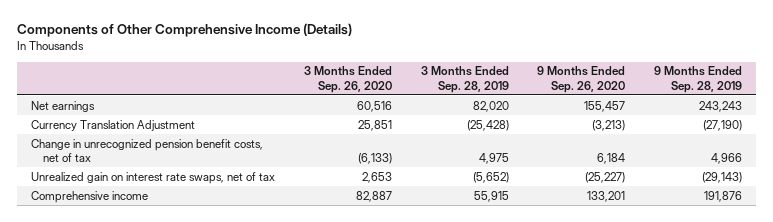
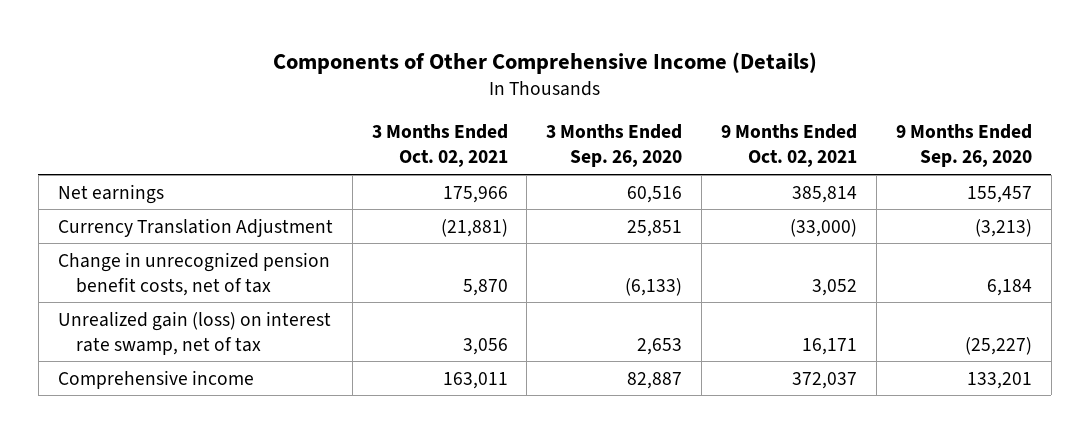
[420,66,509,93] 3 Months Ended Sep. 28, 2019 -> none
[654,66,743,93] 9 Months Ended Sep. 28, 2019 -> none
none -> [371,124,508,168] 3 Months Ended Oct. 02, 2021
none -> [721,124,858,168] 9 Months Ended Oct. 02, 2021
[30,171,275,184] Unrealized gain on interest rate swaps, net of tax -> [57,310,331,355] Unrealized gain (loss) on interest rate swamp, net of tax

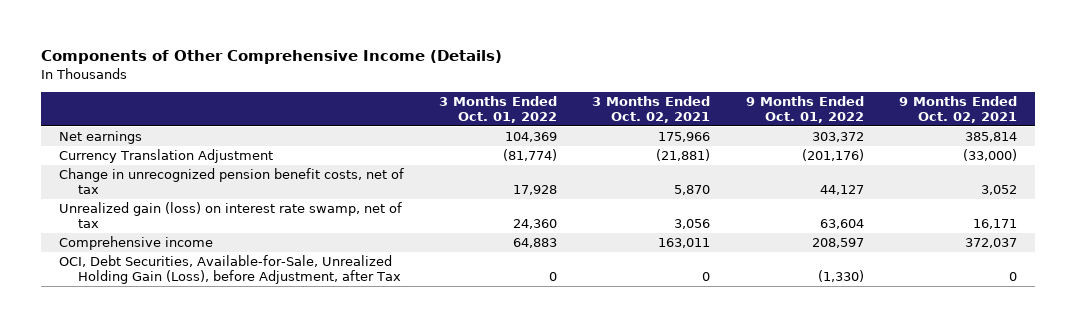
[546,124,683,168] 3 Months Ended Sep. 26, 2020 -> none
[895,124,1032,168] 9 Months Ended Sep. 26, 2020 -> none
none -> [439,96,558,124] 3 Months Ended Oct. 01, 2022
none -> [745,96,864,124] 9 Months Ended Oct. 01, 2022
none -> [58,255,401,285] OCI, Debt Securities, Available-for-Sale, Unrealized Holding Gain (Loss), before Adjustment, after Tax

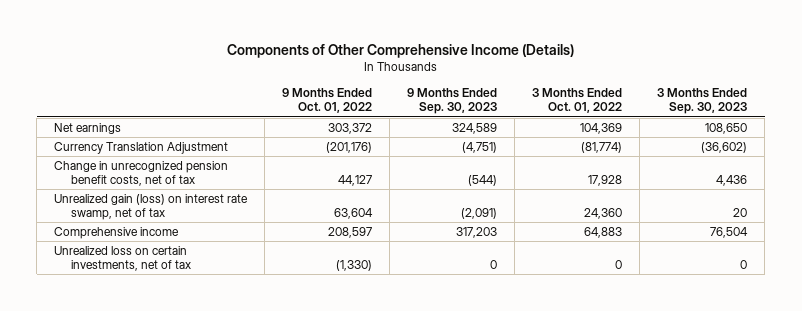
[592,96,711,124] 3 Months Ended Oct. 02, 2021 -> none
[898,96,1017,124] 9 Months Ended Oct. 02, 2021 -> none
none -> [407,88,498,115] 9 Months Ended Sep. 30, 2023
none -> [657,88,748,115] 3 Months Ended Sep. 30, 2023
[58,255,401,285] OCI, Debt Securities, Available-for-Sale, Unrealized Holding Gain (Loss), before Adjustment, after Tax -> [54,245,191,271] Unrealized loss on certain investments, net of tax

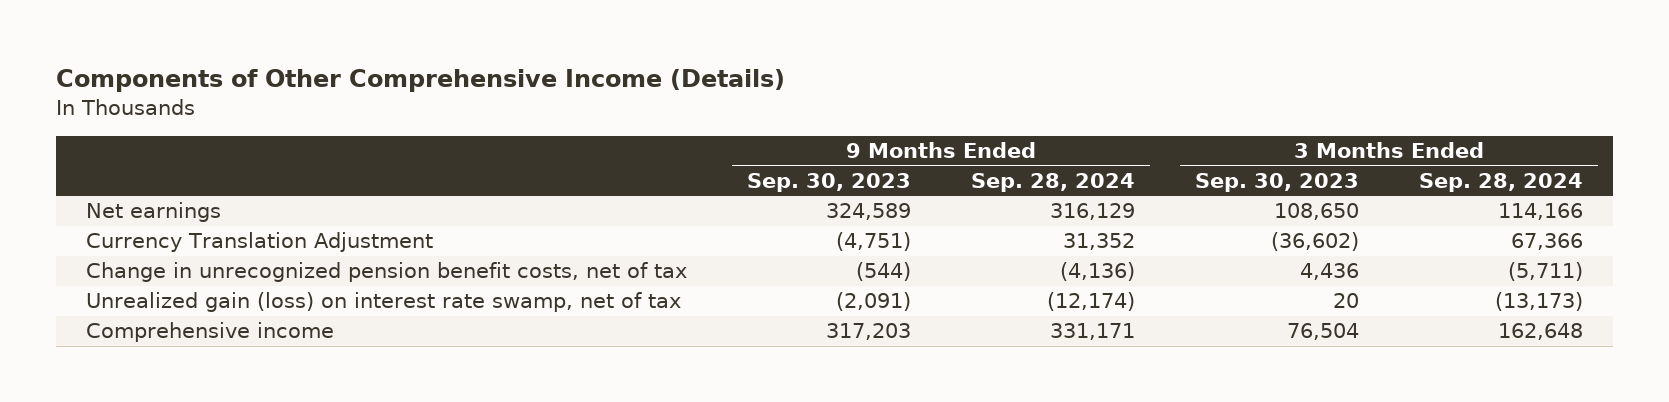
[282,88,373,114] 9 Months Ended Oct. 01, 2022 -> none
[532,88,623,114] 3 Months Ended Oct. 01, 2022 -> none
none -> [970,172,1135,192] Sep. 28, 2024
none -> [1419,172,1584,192] Sep. 28, 2024
[54,245,191,271] Unrealized loss on certain investments, net of tax -> none

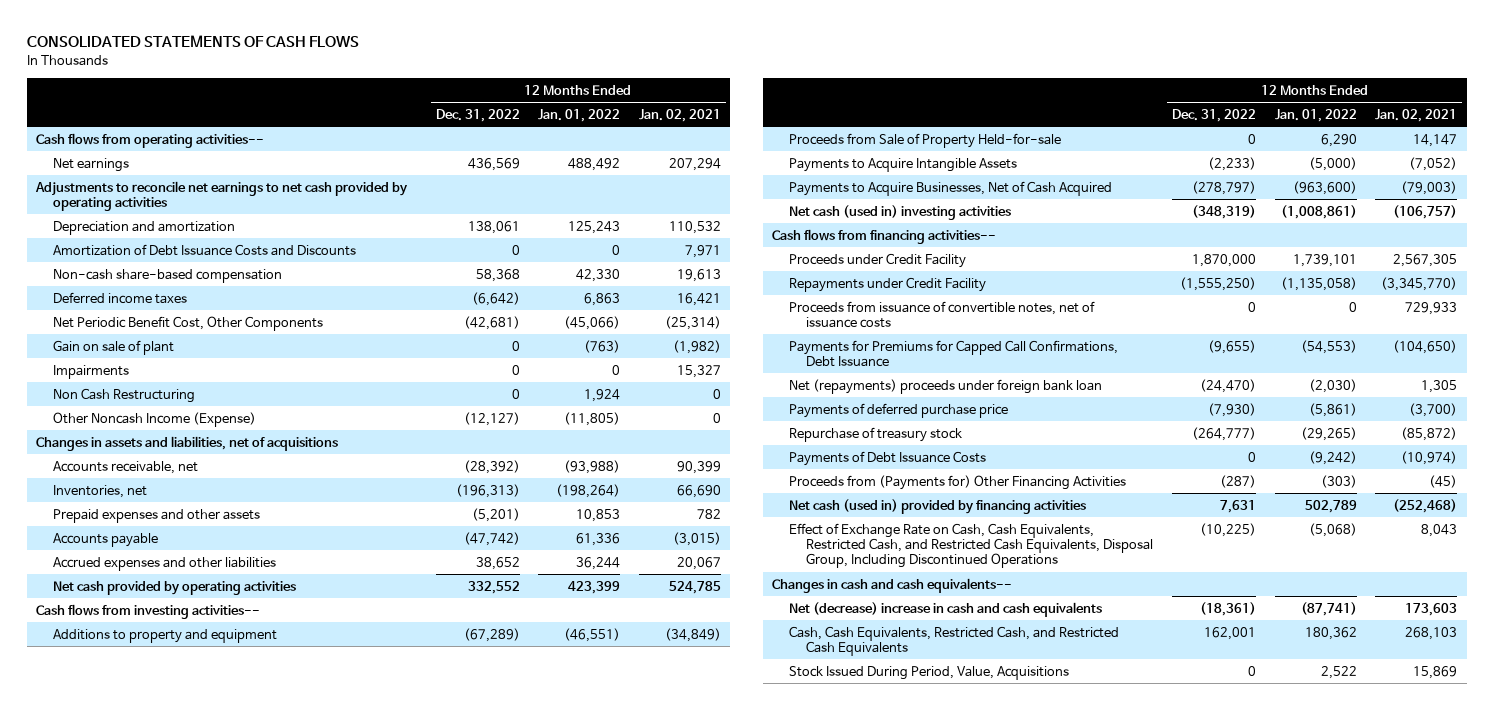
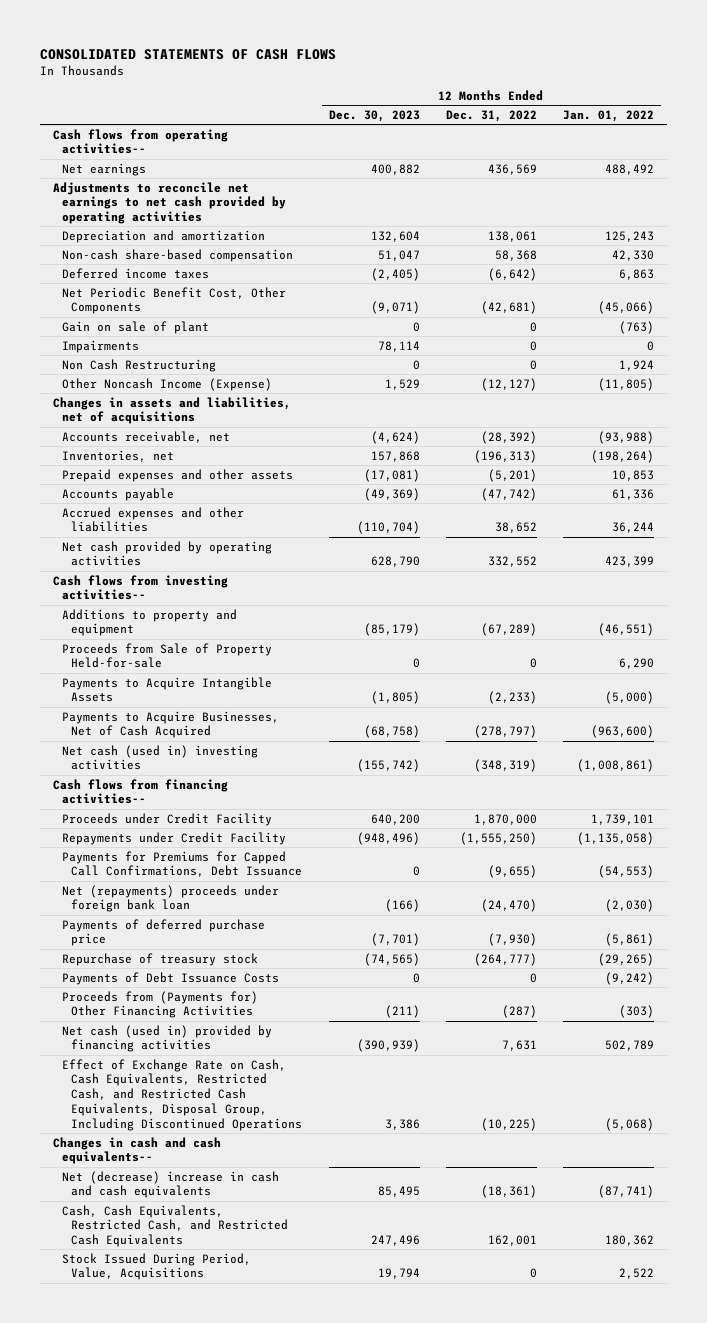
[638,108,721,122] Jan. 02, 2021 -> none
none -> [328,109,420,122] Dec. 30, 2023
[52,243,356,256] Amortization of Debt Issuance Costs and Discounts -> none
[789,300,1096,329] Proceeds from issuance of convertible notes, net of issuance costs -> none

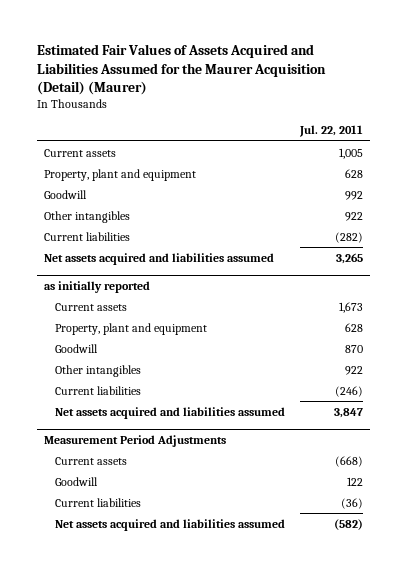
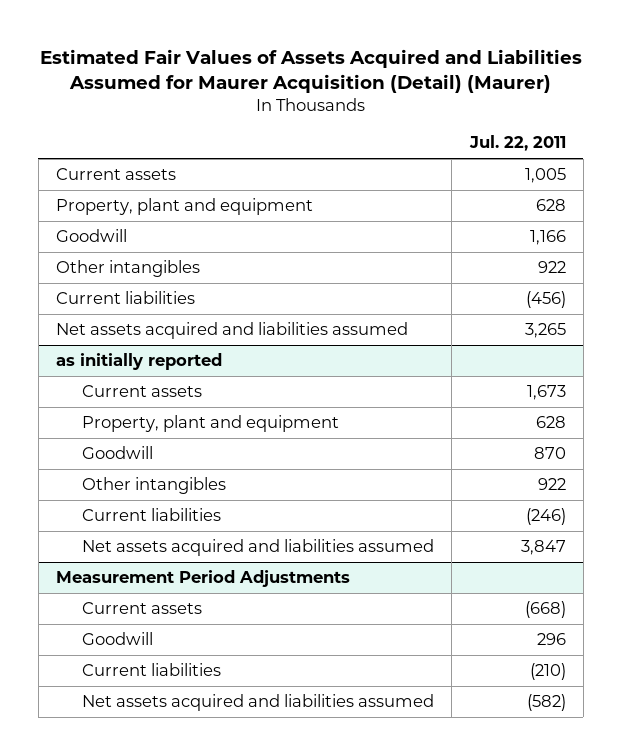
[36,44,326,95] Estimated Fair Values of Assets Acquired and Liabilities Assumed for the Maurer Acquisition (Detail) (Maurer) -> [39,48,582,93] Estimated Fair Values of Assets Acquired and Liabilities Assumed for Maurer Acquisition (Detail) (Maurer)
[344,190,363,200] 992 -> [529,230,566,246] 1,166
[334,231,363,243] (282) -> [525,291,566,309] (456)
[346,476,363,486] 122 -> [536,633,566,646] 296
[340,497,363,509] (36) -> [529,663,566,681] (210)

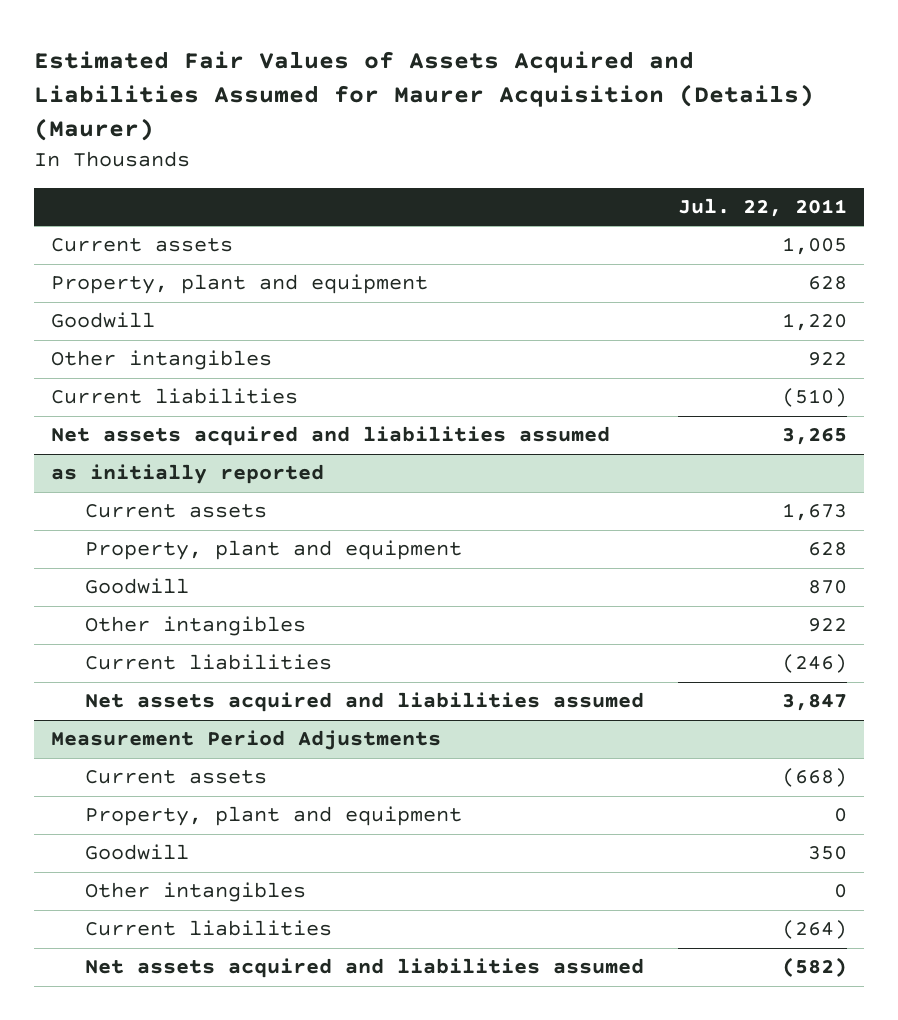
[39,48,582,93] Estimated Fair Values of Assets Acquired and Liabilities Assumed for Maurer Acquisition (Detail) (Maurer) -> [34,51,815,142] Estimated Fair Values of Assets Acquired and Liabilities Assumed for Maurer Acquisition (Details) (Maurer)
[529,230,566,246] 1,166 -> [781,313,847,332] 1,220
[525,291,566,309] (456) -> [781,388,847,408] (510)
none -> [84,806,462,827] Property, plant and equipment
[536,633,566,646] 296 -> [807,846,847,861] 350
none -> [84,882,306,903] Other intangibles
[529,663,566,681] (210) -> [781,920,847,940] (264)

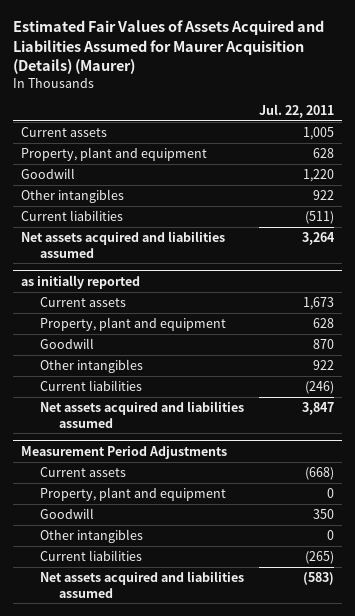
[781,388,847,408] (510) -> [305,210,335,224] (511)
[781,428,847,446] 3,265 -> [302,231,336,245] 3,264
[781,920,847,940] (264) -> [305,550,335,564] (265)
[781,957,847,978] (582) -> [303,571,335,585] (583)

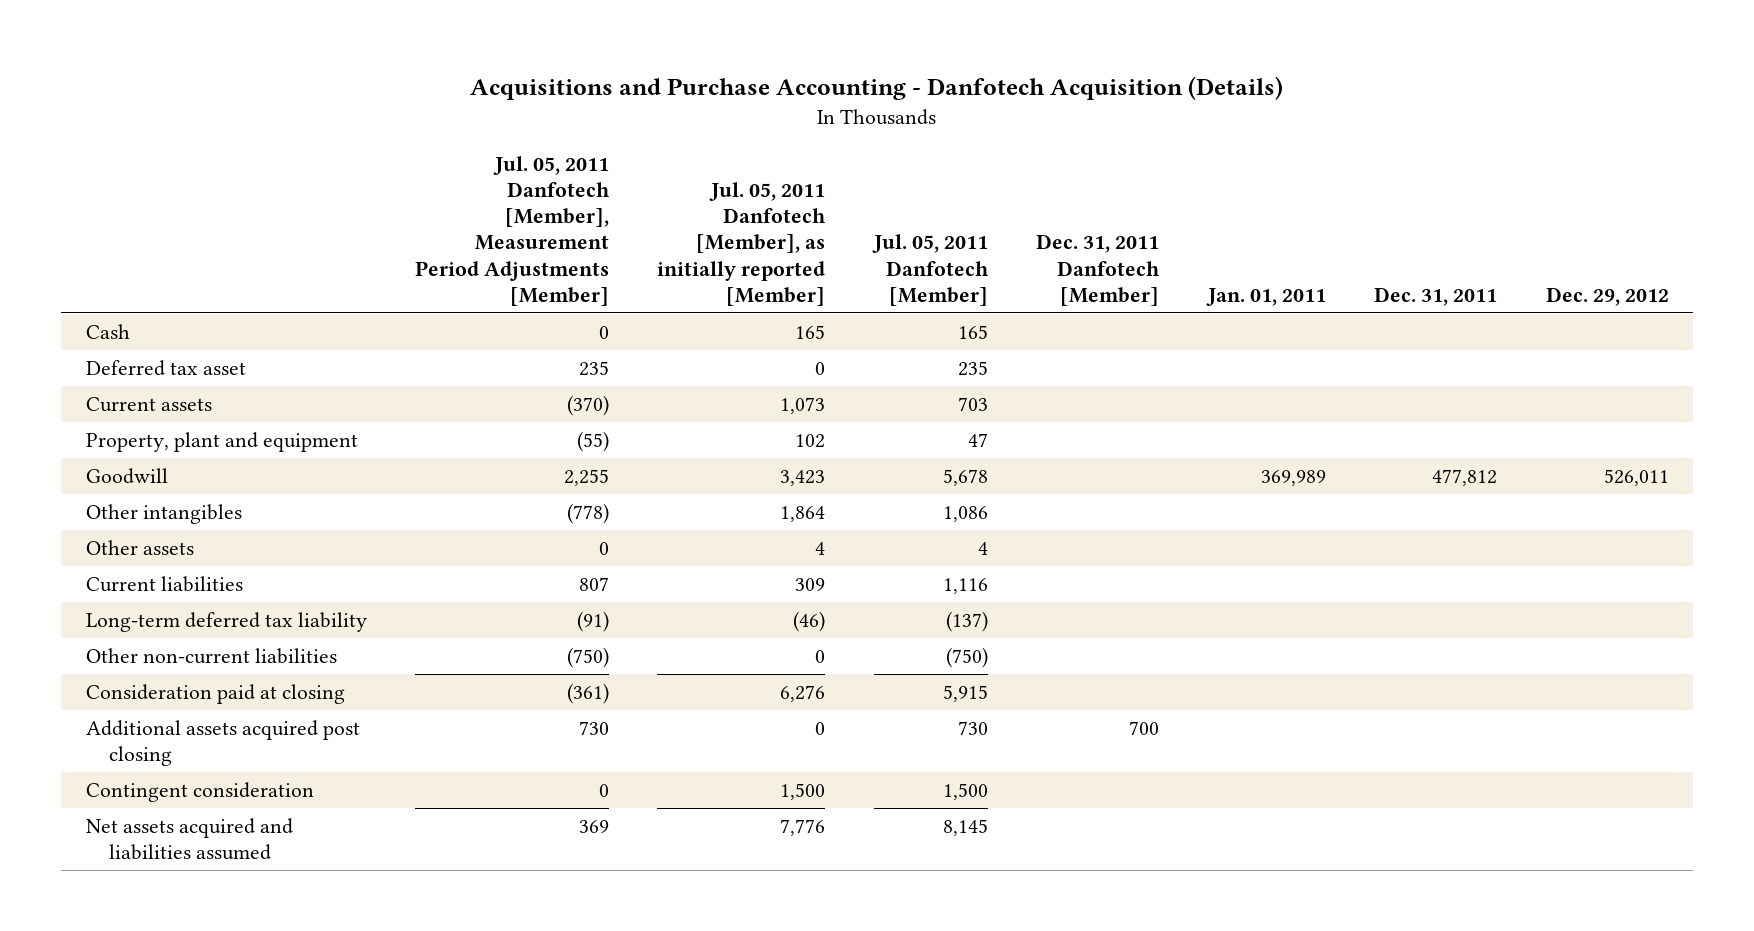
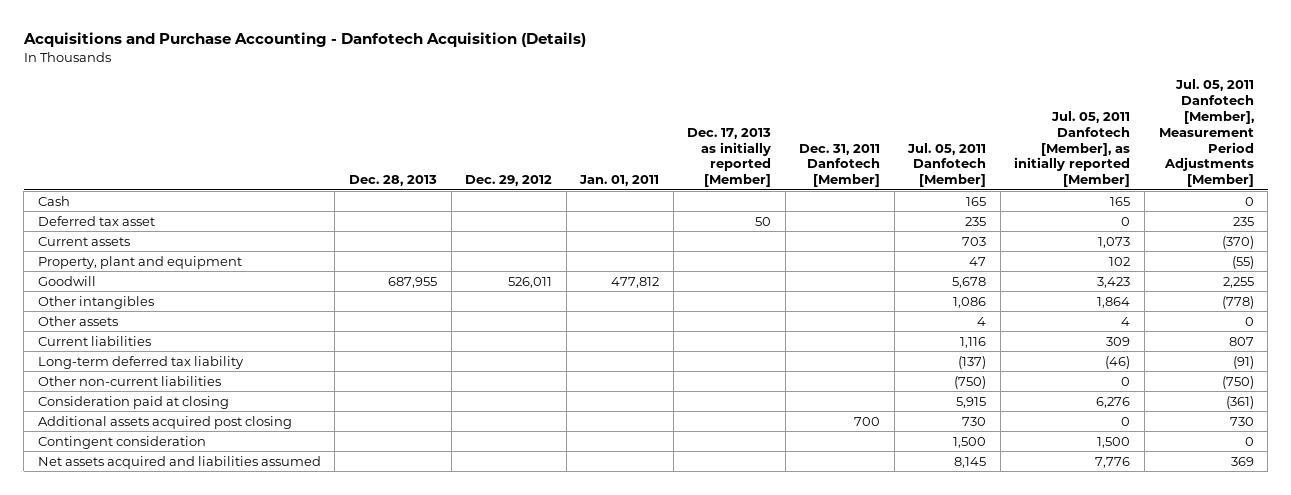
[1374,286,1498,306] Dec. 31, 2011 -> none
none -> [348,175,437,187] Dec. 28, 2013
none -> [687,127,772,188] Dec. 17, 2013 as initially reported [Member]
[1260,470,1326,487] 369,989 -> [611,276,660,288] 477,812

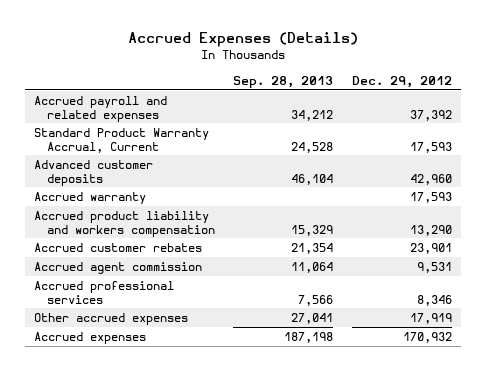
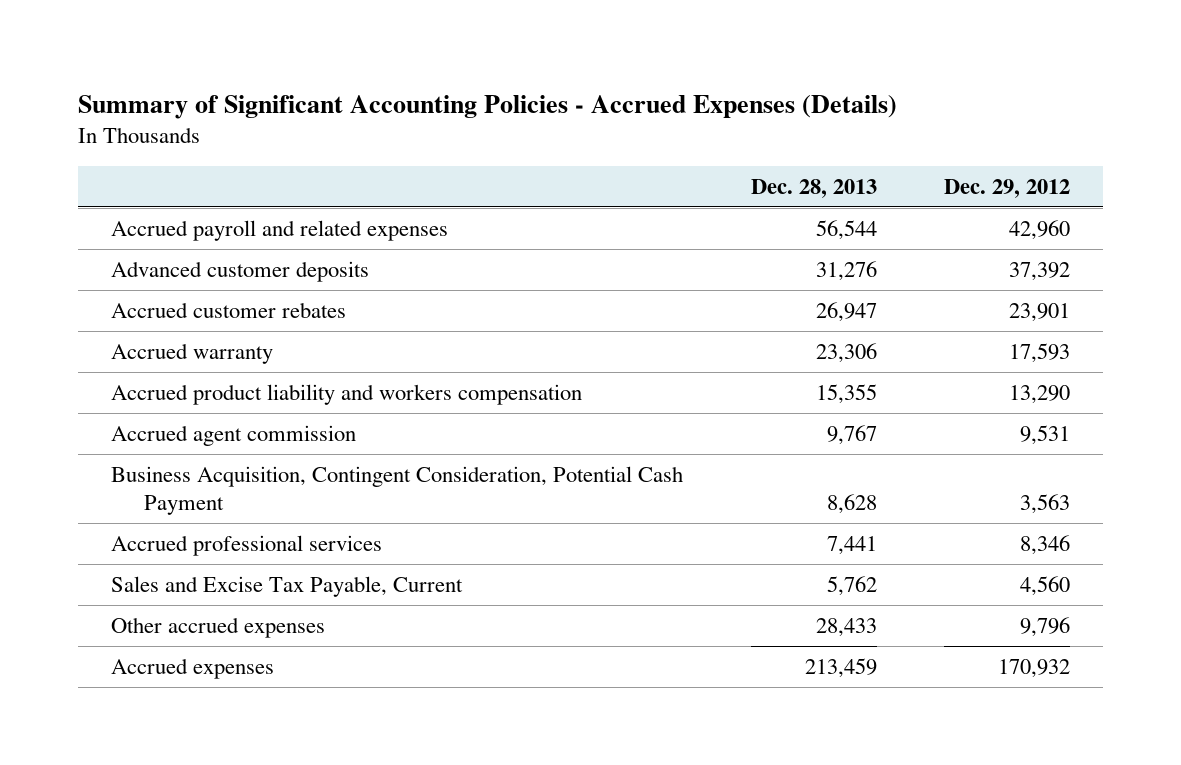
[128,32,359,48] Accrued Expenses (Details) -> [77,94,897,119] Summary of Significant Accounting Policies - Accrued Expenses (Details)
[233,75,334,88] Sep. 28, 2013 -> none
none -> [750,178,877,198] Dec. 28, 2013
[34,127,210,153] Standard Product Warranty Accrual, Current -> none
[410,109,453,121] 37,392 -> [1008,220,1070,241] 42,960
[410,173,453,185] 42,960 -> [1008,262,1070,282] 37,392
[34,242,203,252] Accrued customer rebates -> [111,302,347,319] Accrued customer rebates
none -> [111,466,684,515] Business Acquisition, Contingent Consideration, Potential Cash Payment
none -> [111,576,464,598] Sales and Excise Tax Payable, Current
[410,312,453,324] 17,919 -> [1019,617,1070,638] 9,796

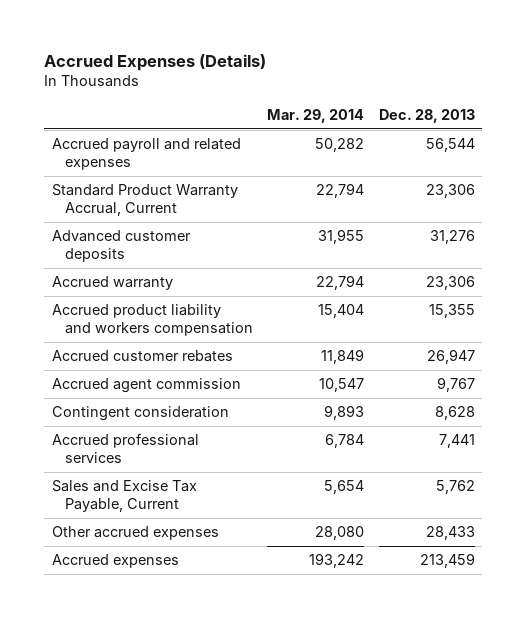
[77,94,897,119] Summary of Significant Accounting Policies - Accrued Expenses (Details) -> [44,53,267,71] Accrued Expenses (Details)
[943,178,1070,198] Dec. 29, 2012 -> none
none -> [267,108,365,123] Mar. 29, 2014
none -> [51,184,238,217] Standard Product Warranty Accrual, Current
[111,302,347,319] Accrued customer rebates -> [51,350,233,363] Accrued customer rebates
[111,466,684,515] Business Acquisition, Contingent Consideration, Potential Cash Payment -> [51,406,229,422] Contingent consideration

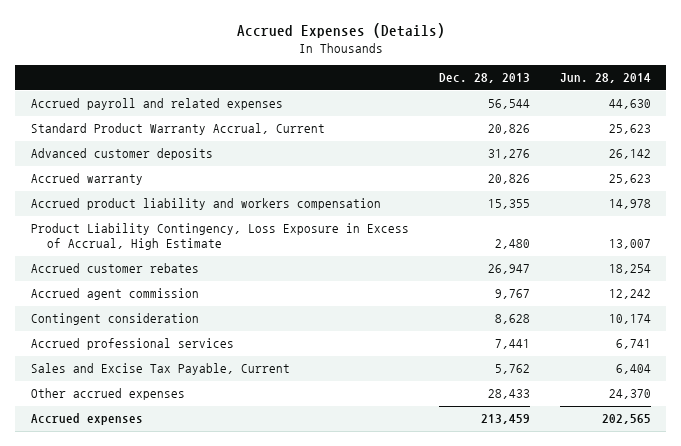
[267,108,365,123] Mar. 29, 2014 -> none
none -> [559,73,651,84] Jun. 28, 2014
[425,184,475,199] 23,306 -> [487,124,530,135] 20,826
[425,276,475,291] 23,306 -> [487,174,530,185] 20,826
none -> [30,223,409,251] Product Liability Contingency, Loss Exposure in Excess of Accrual, High Estimate

